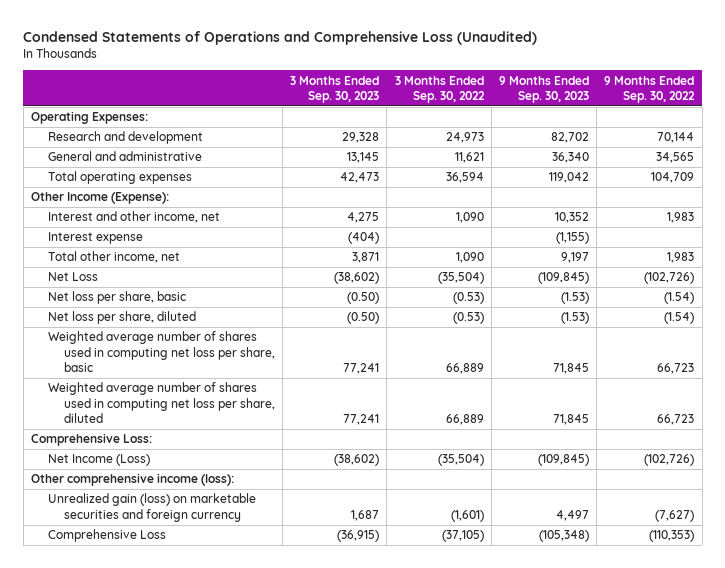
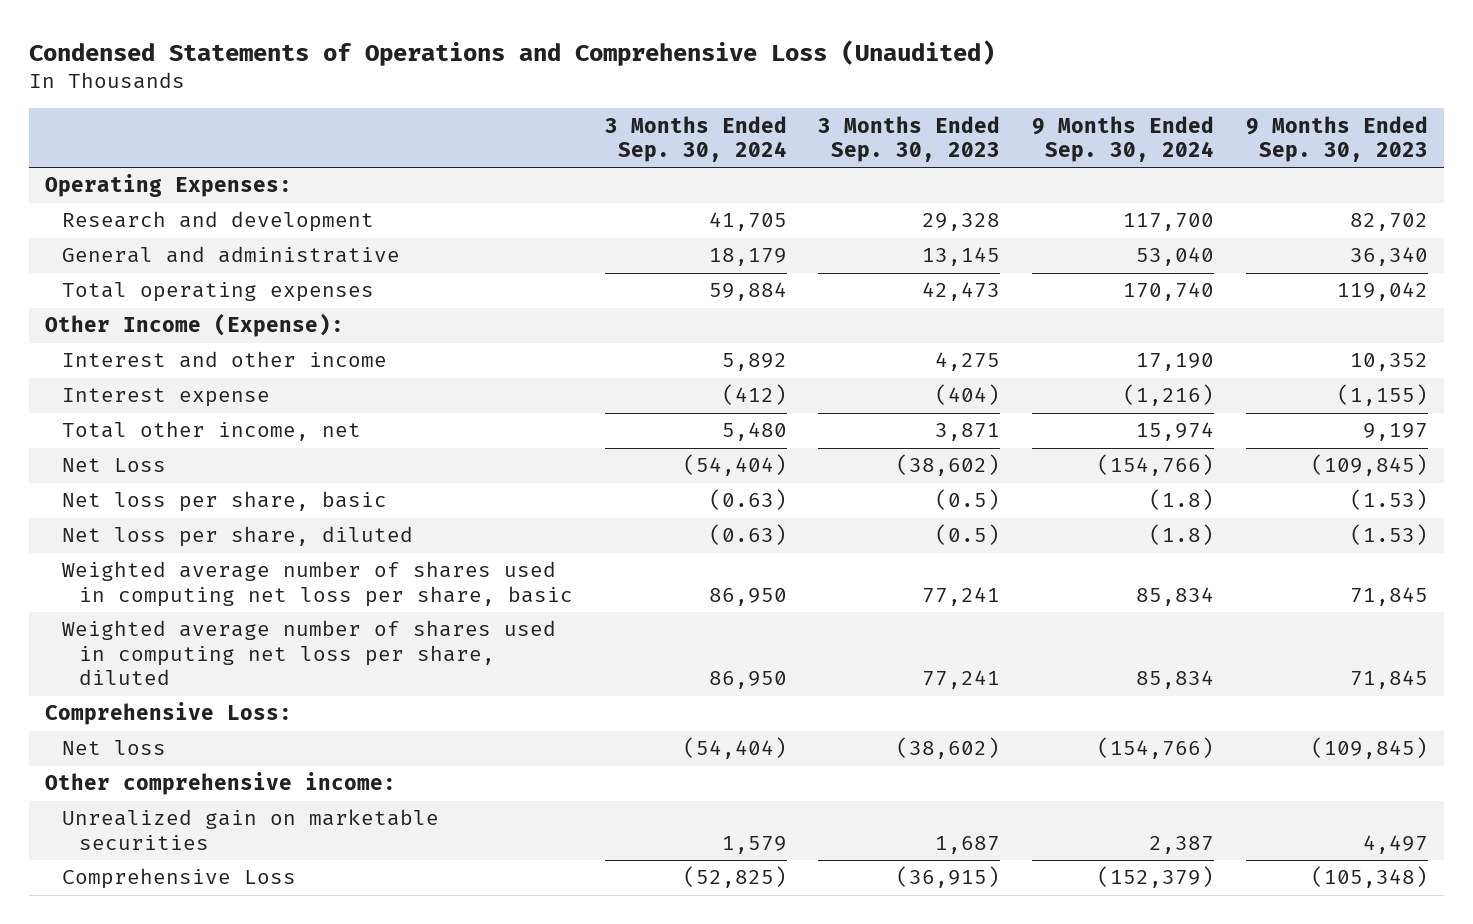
[394,75,485,103] 3 Months Ended Sep. 30, 2022 -> none
[604,75,696,103] 9 Months Ended Sep. 30, 2022 -> none
none -> [604,115,787,163] 3 Months Ended Sep. 30, 2024
none -> [1031,115,1214,163] 9 Months Ended Sep. 30, 2024
[47,211,220,224] Interest and other income, net -> [61,351,387,369] Interest and other income
[347,292,380,305] (0.50) -> [935,489,1001,511] (0.5)
[347,312,380,325] (0.50) -> [935,524,1001,546] (0.5)
[47,454,150,467] Net Income (Loss) -> [61,740,166,756] Net loss
[31,473,235,487] Other comprehensive income (loss): -> [44,772,396,796] Other comprehensive income:
[47,493,256,522] Unrealized gain (loss) on marketable securities and foreign currency -> [61,809,439,850] Unrealized gain on marketable securities

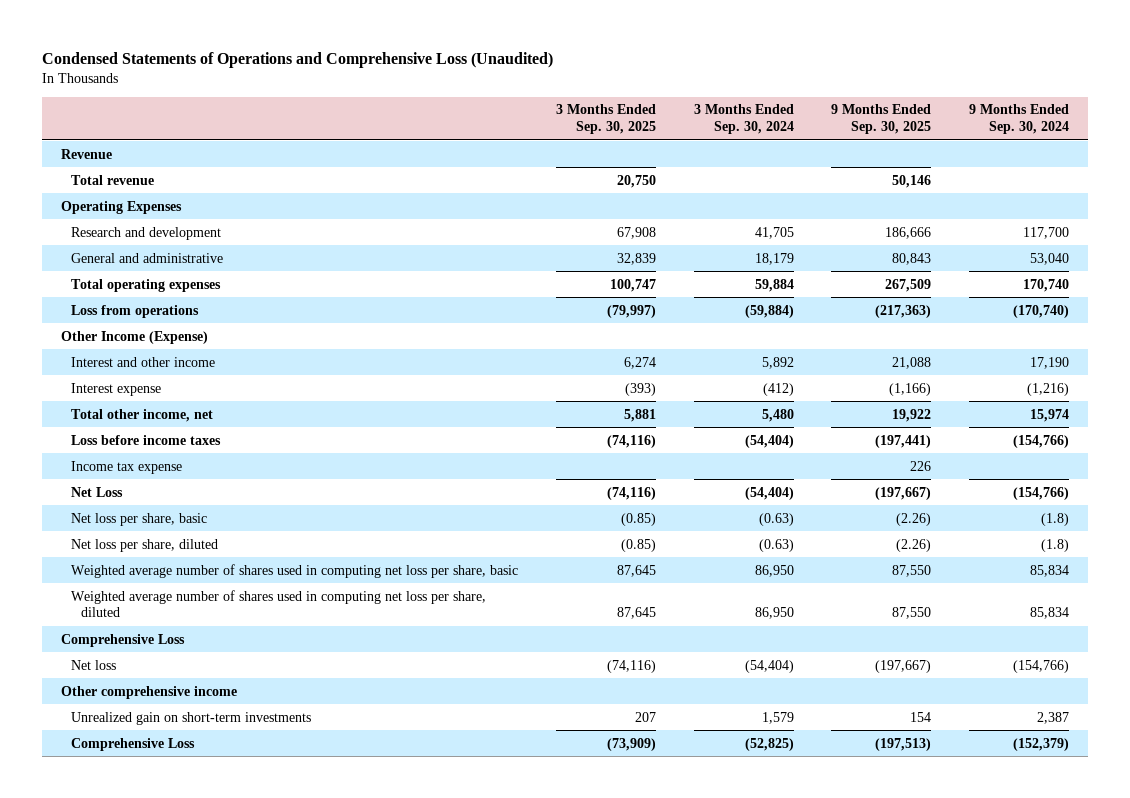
[818,115,1001,163] 3 Months Ended Sep. 30, 2023 -> none
[1245,115,1428,163] 9 Months Ended Sep. 30, 2023 -> none
none -> [555,104,656,135] 3 Months Ended Sep. 30, 2025
none -> [831,104,932,135] 9 Months Ended Sep. 30, 2025
none -> [60,148,112,159] Revenue
none -> [70,174,154,185] Total revenue
[44,174,292,198] Operating Expenses: -> [60,200,182,214] Operating Expenses
none -> [70,304,199,318] Loss from operations
[44,313,344,338] Other Income (Expense): -> [60,330,208,344] Other Income (Expense)
none -> [70,434,221,445] Loss before income taxes
none -> [70,460,182,474] Income tax expense
[44,702,292,726] Comprehensive Loss: -> [60,633,185,647] Comprehensive Loss
[44,772,396,796] Other comprehensive income: -> [60,685,237,699] Other comprehensive income
[61,809,439,850] Unrealized gain on marketable securities -> [70,711,311,725] Unrealized gain on short-term investments

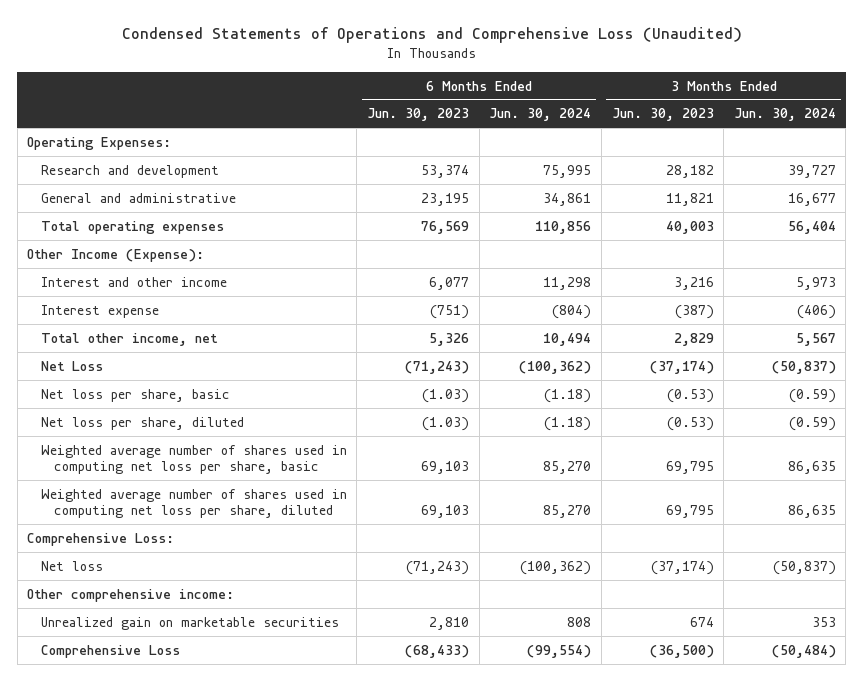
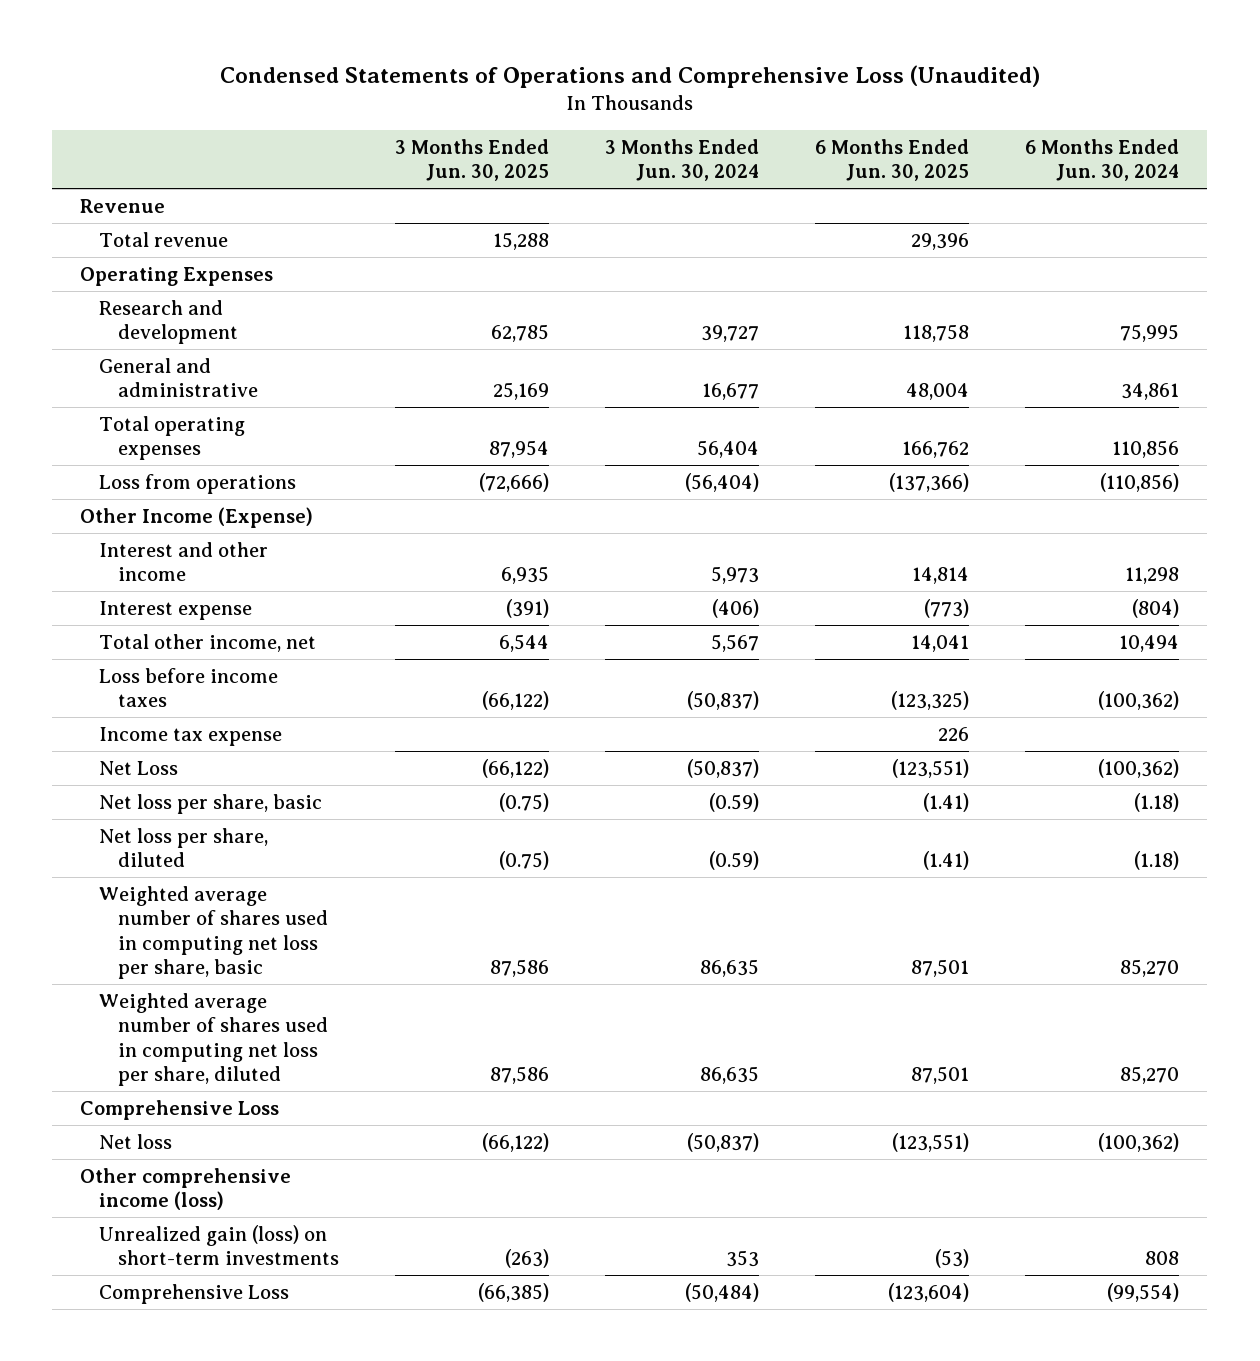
[367,108,470,122] Jun. 30, 2023 -> none
[611,108,714,122] Jun. 30, 2023 -> none
none -> [395,138,550,182] 3 Months Ended Jun. 30, 2025
none -> [815,138,970,182] 6 Months Ended Jun. 30, 2025
none -> [80,198,166,213] Revenue
none -> [99,231,229,247] Total revenue
[27,136,172,150] Operating Expenses: -> [80,266,274,286] Operating Expenses
none -> [99,473,297,494] Loss from operations
[27,248,205,262] Other Income (Expense): -> [80,506,314,528] Other Income (Expense)
none -> [99,667,279,708] Loss before income taxes
none -> [99,726,283,746] Income tax expense
[27,532,175,546] Comprehensive Loss: -> [80,1099,280,1120] Comprehensive Loss
[27,588,235,602] Other comprehensive income: -> [80,1167,292,1211] Other comprehensive income (loss)
[40,616,339,630] Unrealized gain on marketable securities -> [99,1224,340,1266] Unrealized gain (loss) on short-term investments

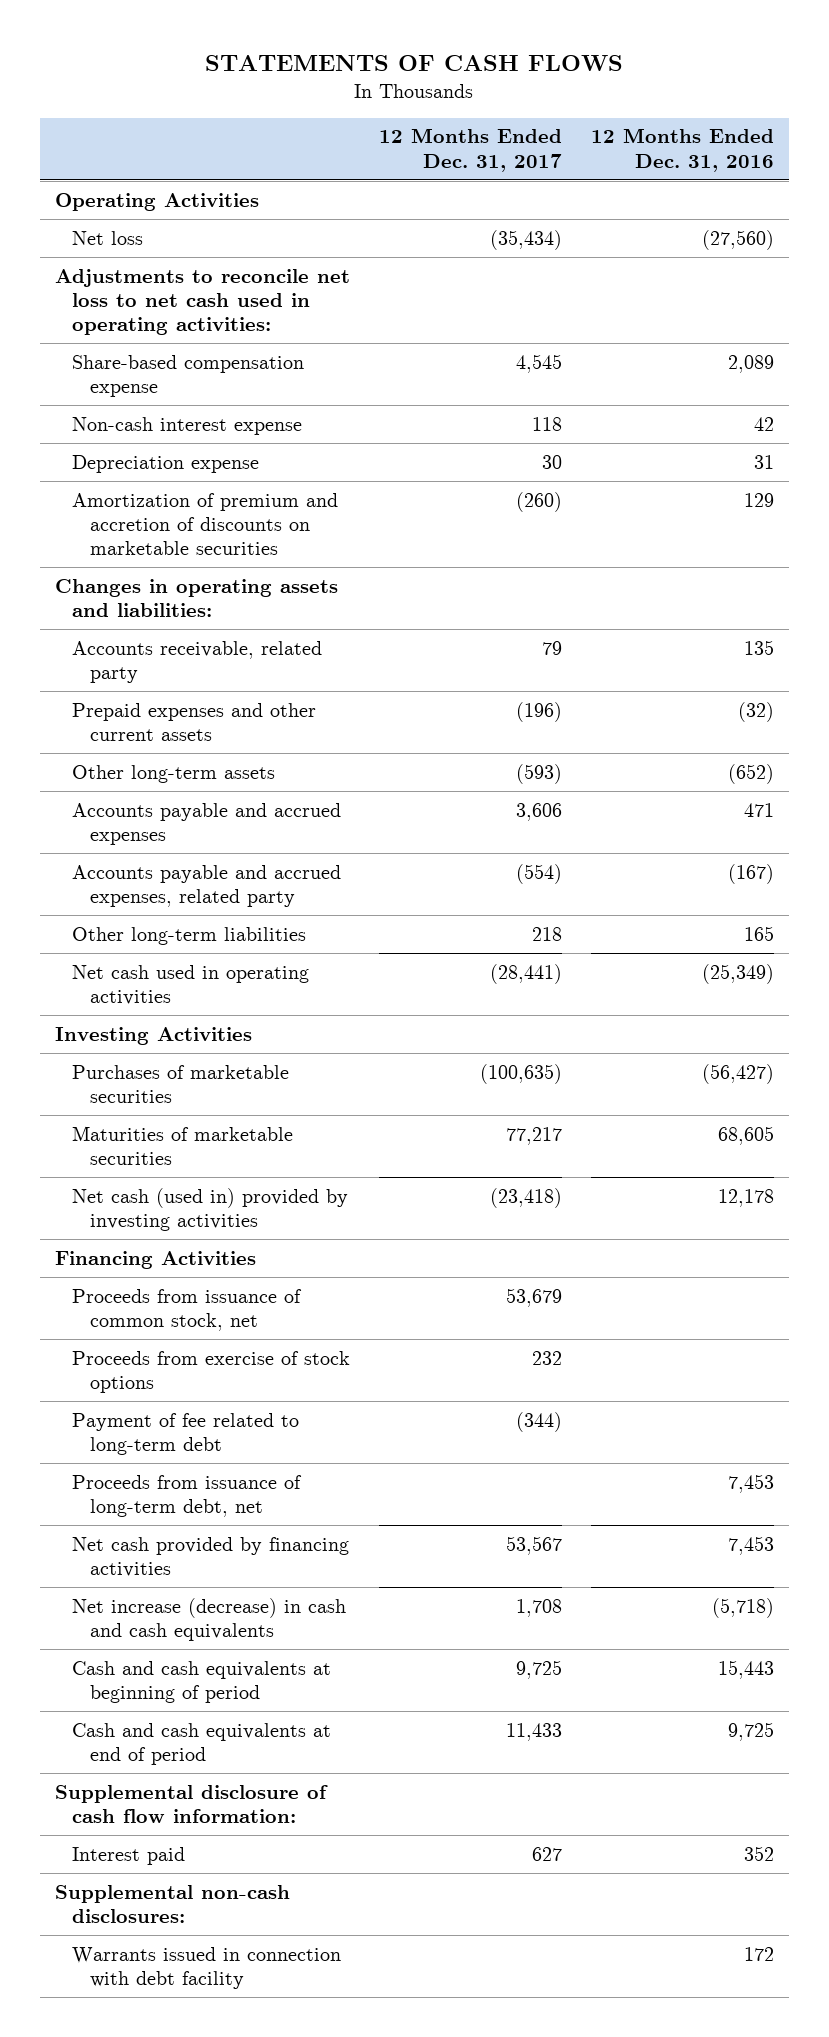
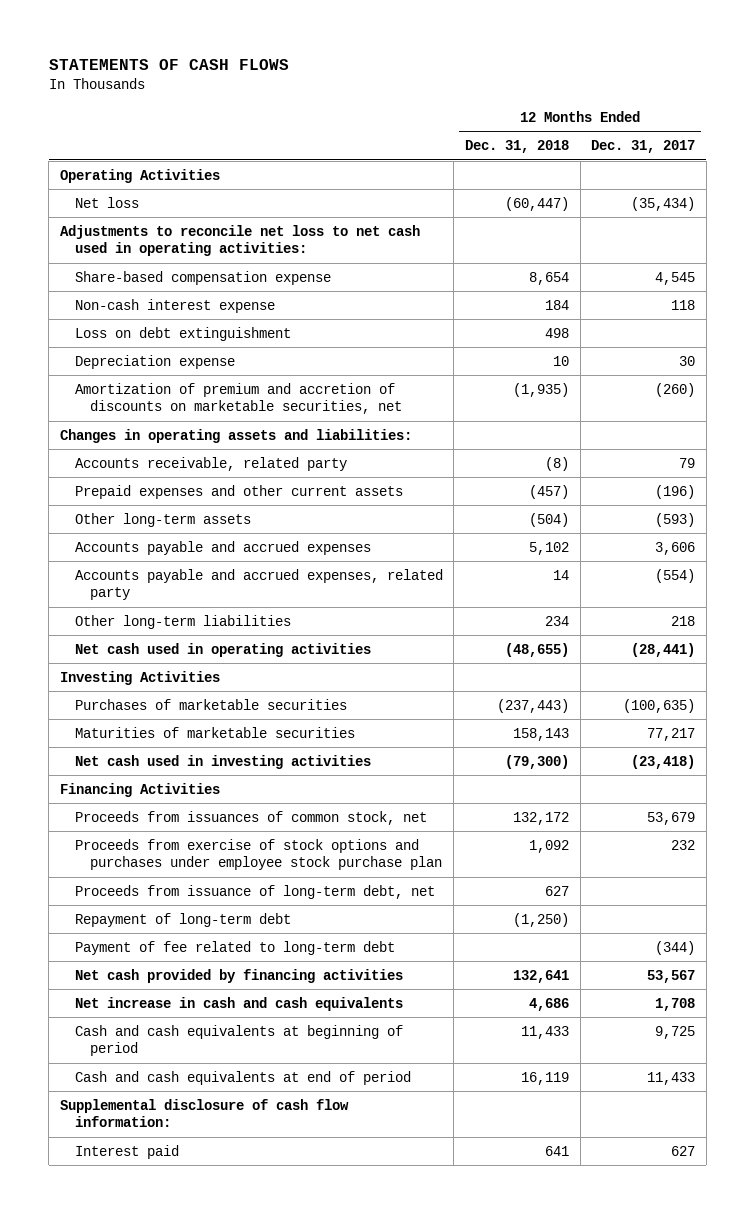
[591,128,775,172] 12 Months Ended Dec. 31, 2016 -> none
none -> [464,140,569,154] Dec. 31, 2018
none -> [74,326,291,341] Loss on debt extinguishment
[72,492,339,556] Amortization of premium and accretion of discounts on marketable securities -> [74,382,402,415] Amortization of premium and accretion of discounts on marketable securities, net
[72,1187,349,1231] Net cash (used in) provided by investing activities -> [74,754,371,769] Net cash used in investing activities
[72,1288,303,1331] Proceeds from issuance of common stock, net -> [74,810,427,825] Proceeds from issuances of common stock, net
[72,1350,351,1393] Proceeds from exercise of stock options -> [74,838,442,871] Proceeds from exercise of stock options and purchases under employee stock purchase plan
none -> [74,912,291,927] Repayment of long-term debt
[72,1412,300,1455] Payment of fee related to long-term debt -> [74,940,395,955] Payment of fee related to long-term debt
[72,1597,347,1641] Net increase (decrease) in cash and cash equivalents -> [74,996,403,1011] Net increase in cash and cash equivalents
[54,1884,290,1923] Supplemental non-cash disclosures: -> none
[72,1946,342,1989] Warrants issued in connection with debt facility -> none

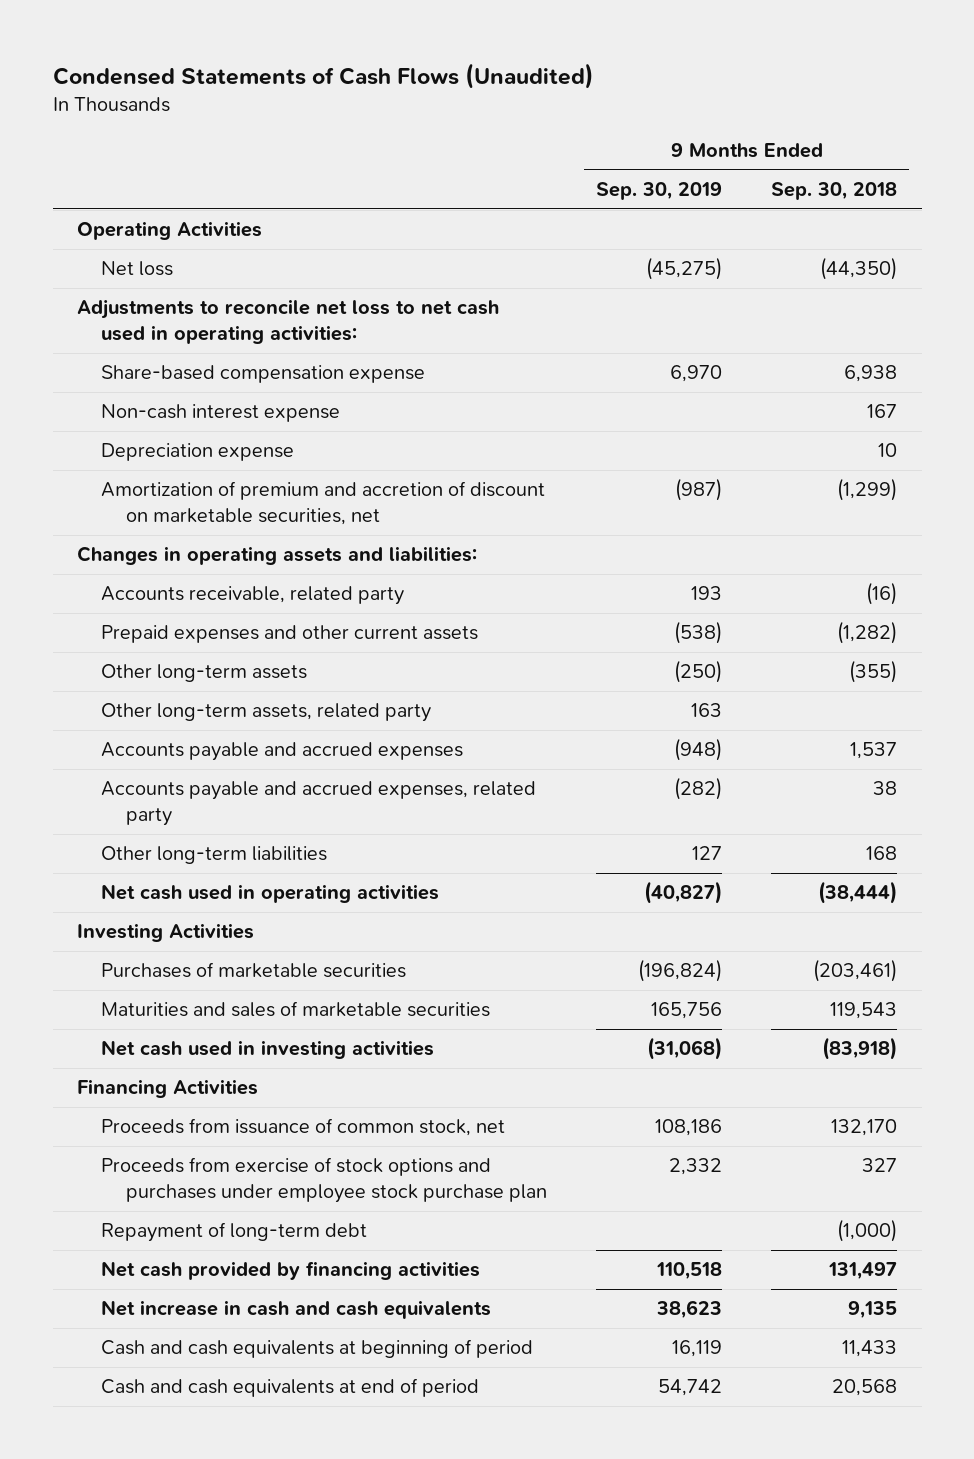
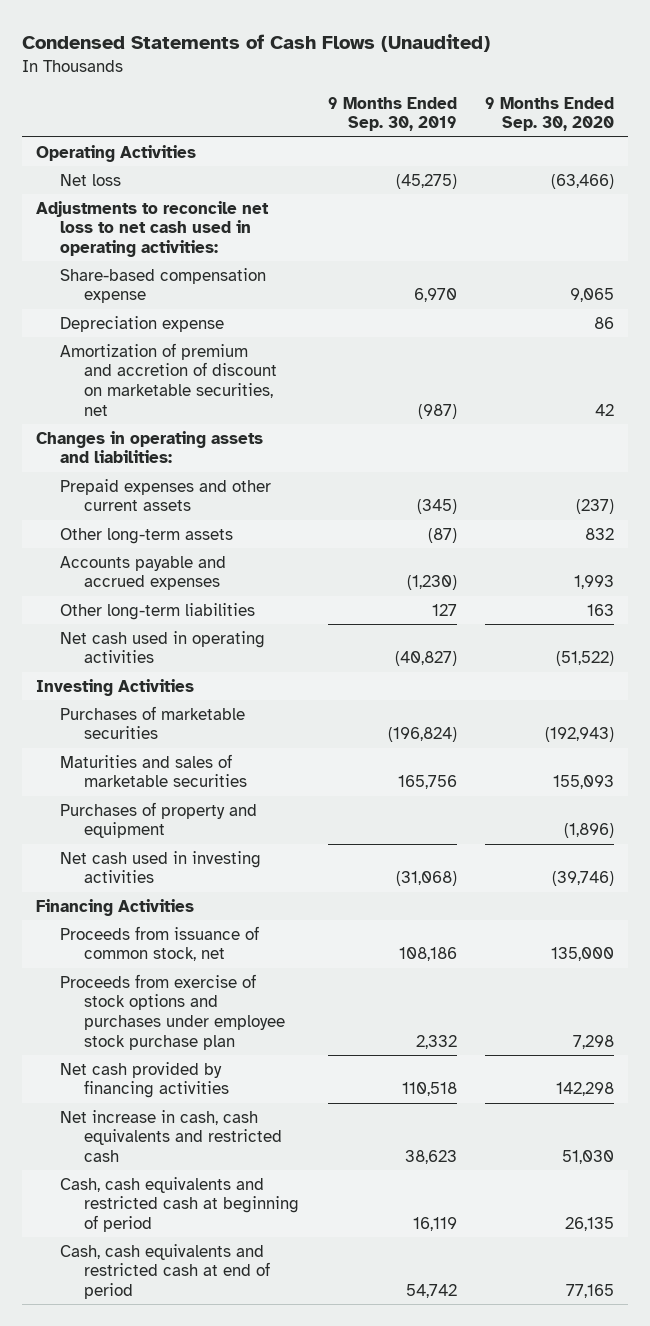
[771,182,898,201] Sep. 30, 2018 -> none
none -> [484,96,614,132] 9 Months Ended Sep. 30, 2020
[101,404,341,423] Non-cash interest expense -> none
[101,586,405,606] Accounts receivable, related party -> none
[101,703,432,723] Other long-term assets, related party -> none
[101,781,537,826] Accounts payable and accrued expenses, related party -> none
[673,621,722,645] (538) -> [416,499,457,515] (345)
[673,660,722,684] (250) -> [427,527,457,543] (87)
[673,738,722,762] (948) -> [406,575,457,591] (1,230)
none -> [60,801,258,839] Purchases of property and equipment
[101,1222,368,1243] Repayment of long-term debt -> none
[101,1300,492,1320] Net increase in cash and cash equivalents -> [60,1109,283,1163] Net increase in cash, cash equivalents and restricted cash
[101,1339,534,1359] Cash and cash equivalents at beginning of period -> [60,1176,300,1233] Cash, cash equivalents and restricted cash at beginning of period
[101,1378,480,1398] Cash and cash equivalents at end of period -> [60,1243,271,1300] Cash, cash equivalents and restricted cash at end of period

